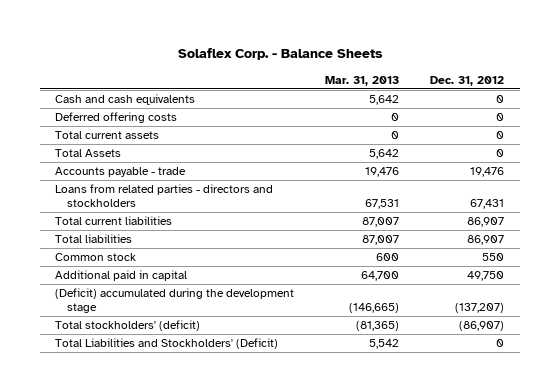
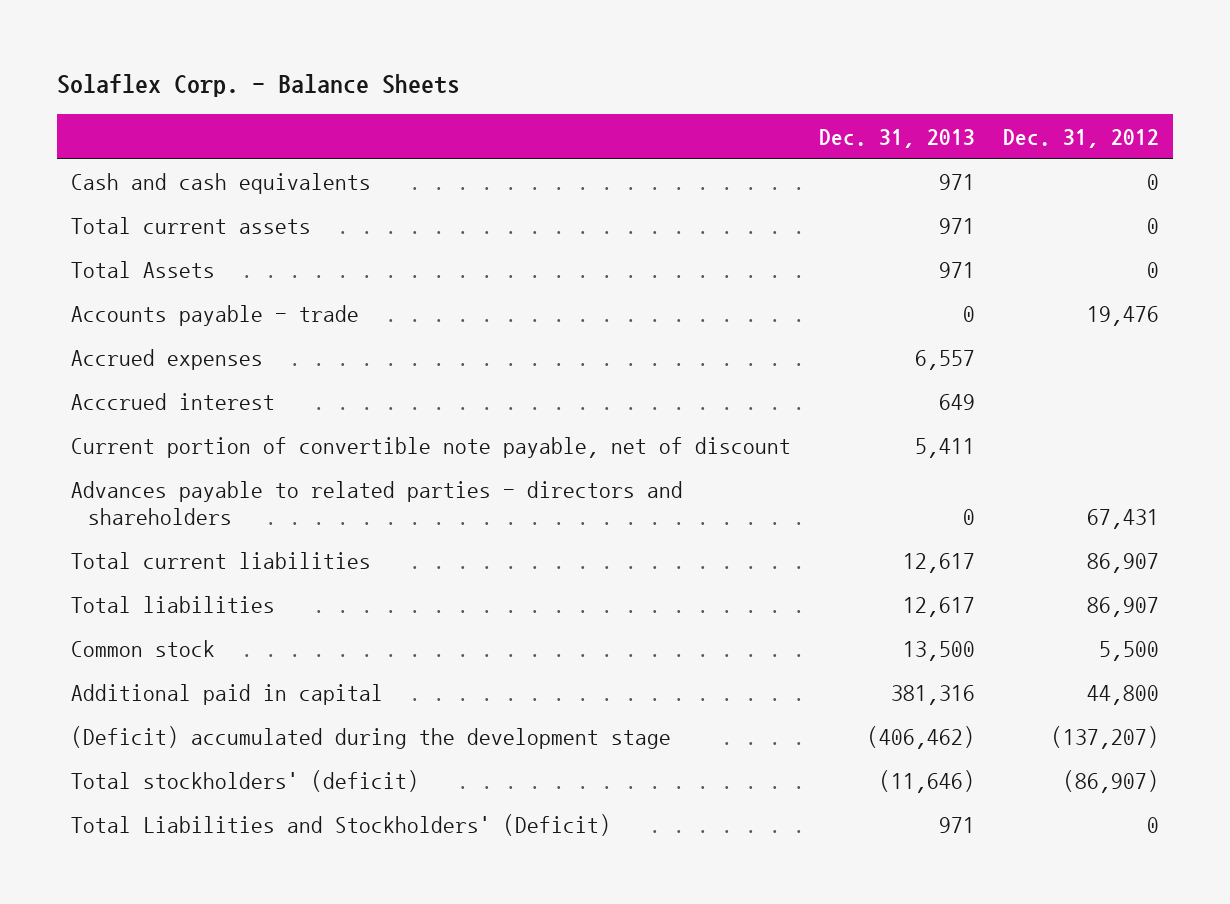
[325,75,400,86] Mar. 31, 2013 -> none
none -> [819,128,976,148] Dec. 31, 2013
[55,112,178,124] Deferred offering costs -> none
none -> [71,349,264,371] Accrued expenses
none -> [71,393,276,411] Acccrued interest
none -> [71,437,792,459] Current portion of convertible note payable, net of discount
[55,184,274,208] Loans from related parties - directors and stockholders -> [71,481,684,526] Advances payable to related parties - directors and shareholders
[482,253,505,262] 550 -> [1099,641,1160,662] 5,500
[467,271,505,282] 49,750 -> [1087,685,1160,706] 44,800

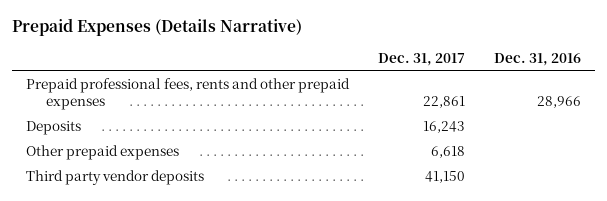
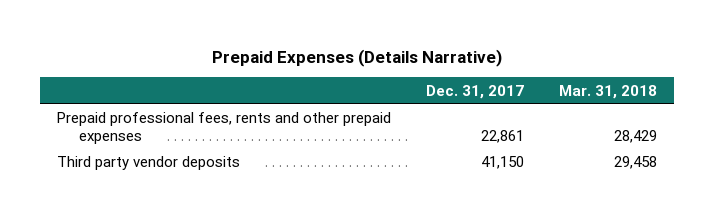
[493,53,581,67] Dec. 31, 2016 -> none
none -> [558,84,657,99] Mar. 31, 2018
[26,121,82,136] Deposits -> none
[26,145,180,161] Other prepaid expenses -> none

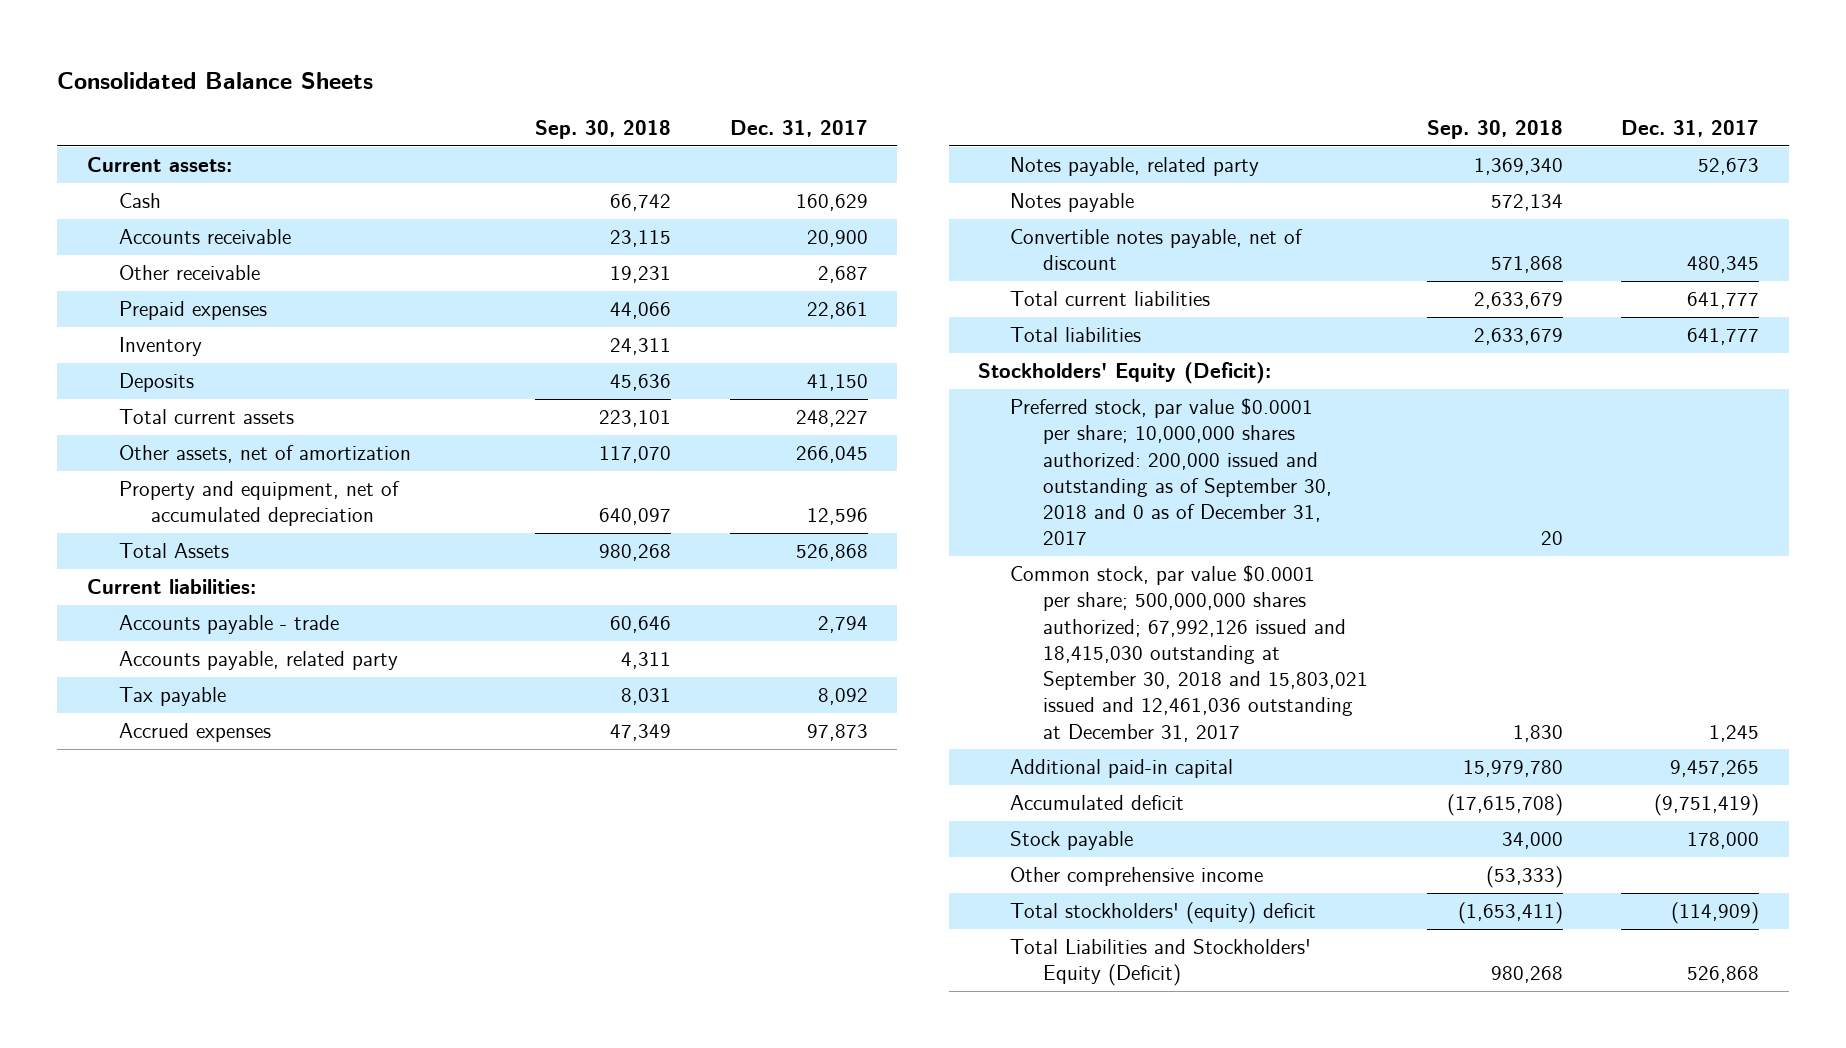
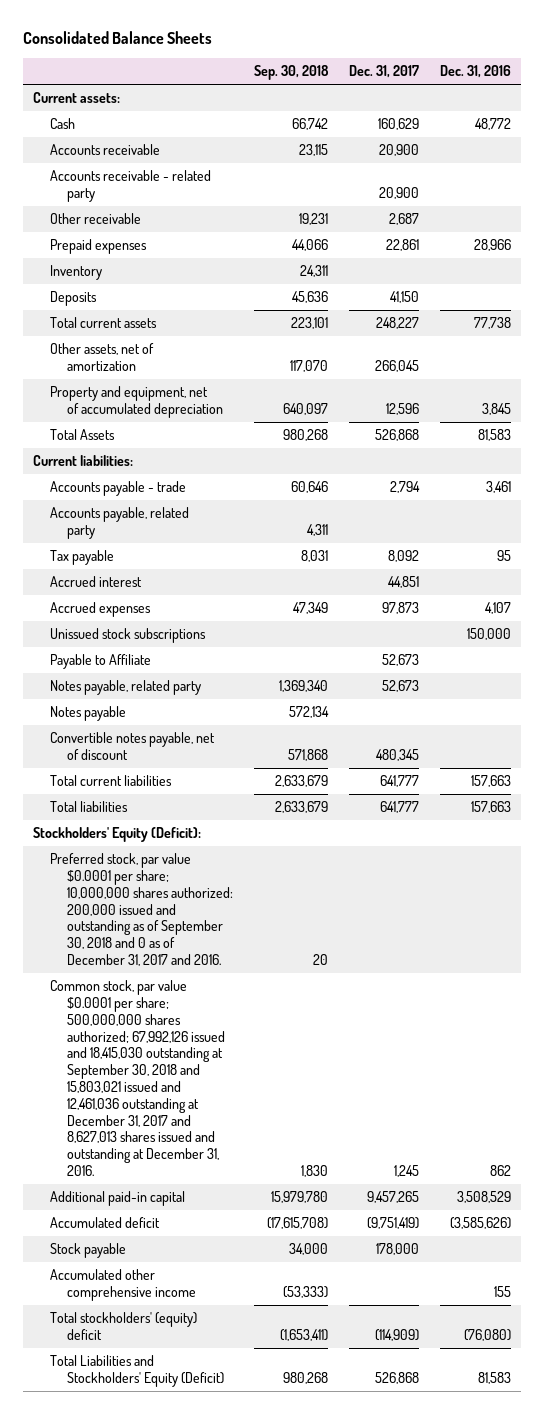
none -> [439,65,511,79] Dec. 31, 2016
none -> [50,170,212,202] Accounts receivable - related party
none -> [50,576,143,588] Accrued interest
none -> [50,628,207,644] Unissued stock subscriptions
none -> [50,654,152,670] Payable to Affiliate
[1010,398,1332,546] Preferred stock, par value $0.0001 per share; 10,000,000 shares authorized: 200,000 issued and outstanding as of September 30, 2018 and 0 as of December 31, 2017 -> [50,853,234,966] Preferred stock, par value $0.0001 per share; 10,000,000 shares authorized: 200,000 issued and outstanding as of September 30, 2018 and 0 as of December 31, 2017 and 2016.
[1010,565,1368,742] Common stock, par value $0.0001 per share; 500,000,000 shares authorized; 67,992,126 issued and 18,415,030 outstanding at September 30, 2018 and 15,803,021 issued and 12,461,036 outstanding at December 31, 2017 -> [50,980,226,1177] Common stock, par value $0.0001 per share; 500,000,000 shares authorized; 67,992,126 issued and 18,415,030 outstanding at September 30, 2018 and 15,803,021 issued and 12,461,036 outstanding at December 31, 2017 and 8,627,013 shares issued and outstanding at December 31, 2016.
[1010,867,1264,887] Other comprehensive income -> [50,1269,197,1301] Accumulated other comprehensive income

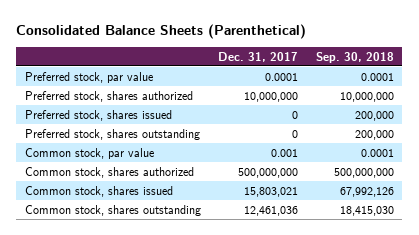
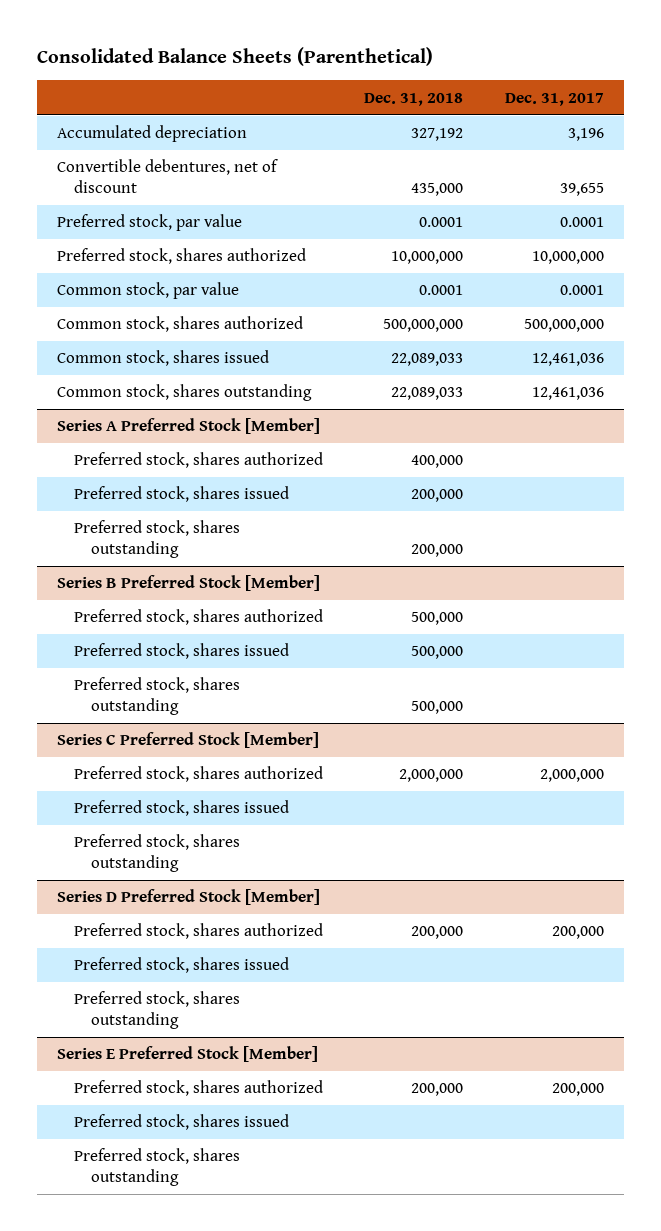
[315,51,394,63] Sep. 30, 2018 -> none
none -> [364,92,464,106] Dec. 31, 2018
none -> [57,125,248,143] Accumulated depreciation
none -> [57,159,279,194] Convertible debentures, net of discount
[24,109,172,121] Preferred stock, shares issued -> none
[24,128,200,140] Preferred stock, shares outstanding -> none
[271,148,299,157] 0.001 -> [559,285,604,296] 0.0001
[244,186,299,197] 15,803,021 -> [531,353,604,367] 12,461,036
none -> [57,418,321,435] Series A Preferred Stock [Member]
none -> [74,452,324,469] Preferred stock, shares authorized
none -> [74,486,290,503] Preferred stock, shares issued
none -> [74,520,241,559] Preferred stock, shares outstanding
none -> [57,575,321,592] Series B Preferred Stock [Member]
none -> [74,609,324,626] Preferred stock, shares authorized
none -> [74,643,290,660] Preferred stock, shares issued
none -> [74,677,241,716] Preferred stock, shares outstanding
none -> [57,732,320,749] Series C Preferred Stock [Member]
none -> [74,766,324,783] Preferred stock, shares authorized
none -> [74,800,290,817] Preferred stock, shares issued
none -> [74,834,241,873] Preferred stock, shares outstanding
none -> [57,889,321,906] Series D Preferred Stock [Member]
none -> [74,923,324,940] Preferred stock, shares authorized
none -> [74,957,290,974] Preferred stock, shares issued
none -> [74,991,241,1030] Preferred stock, shares outstanding
none -> [57,1046,319,1063] Series E Preferred Stock [Member]
none -> [74,1080,324,1097] Preferred stock, shares authorized
none -> [74,1114,290,1131] Preferred stock, shares issued
none -> [74,1148,241,1187] Preferred stock, shares outstanding

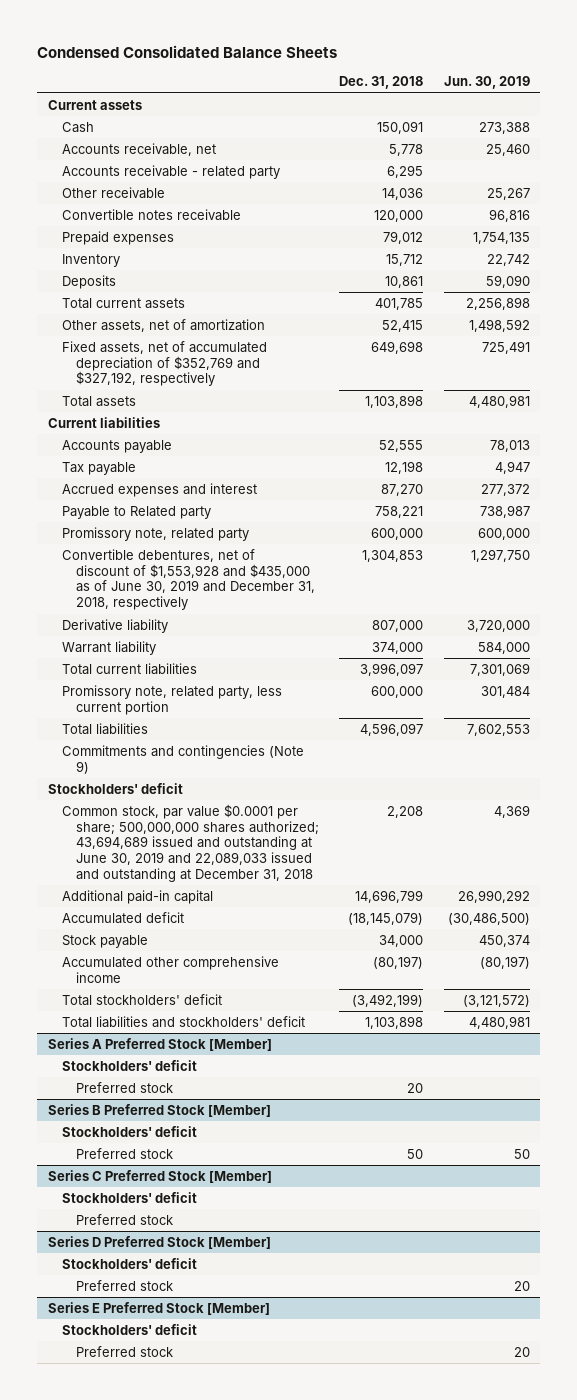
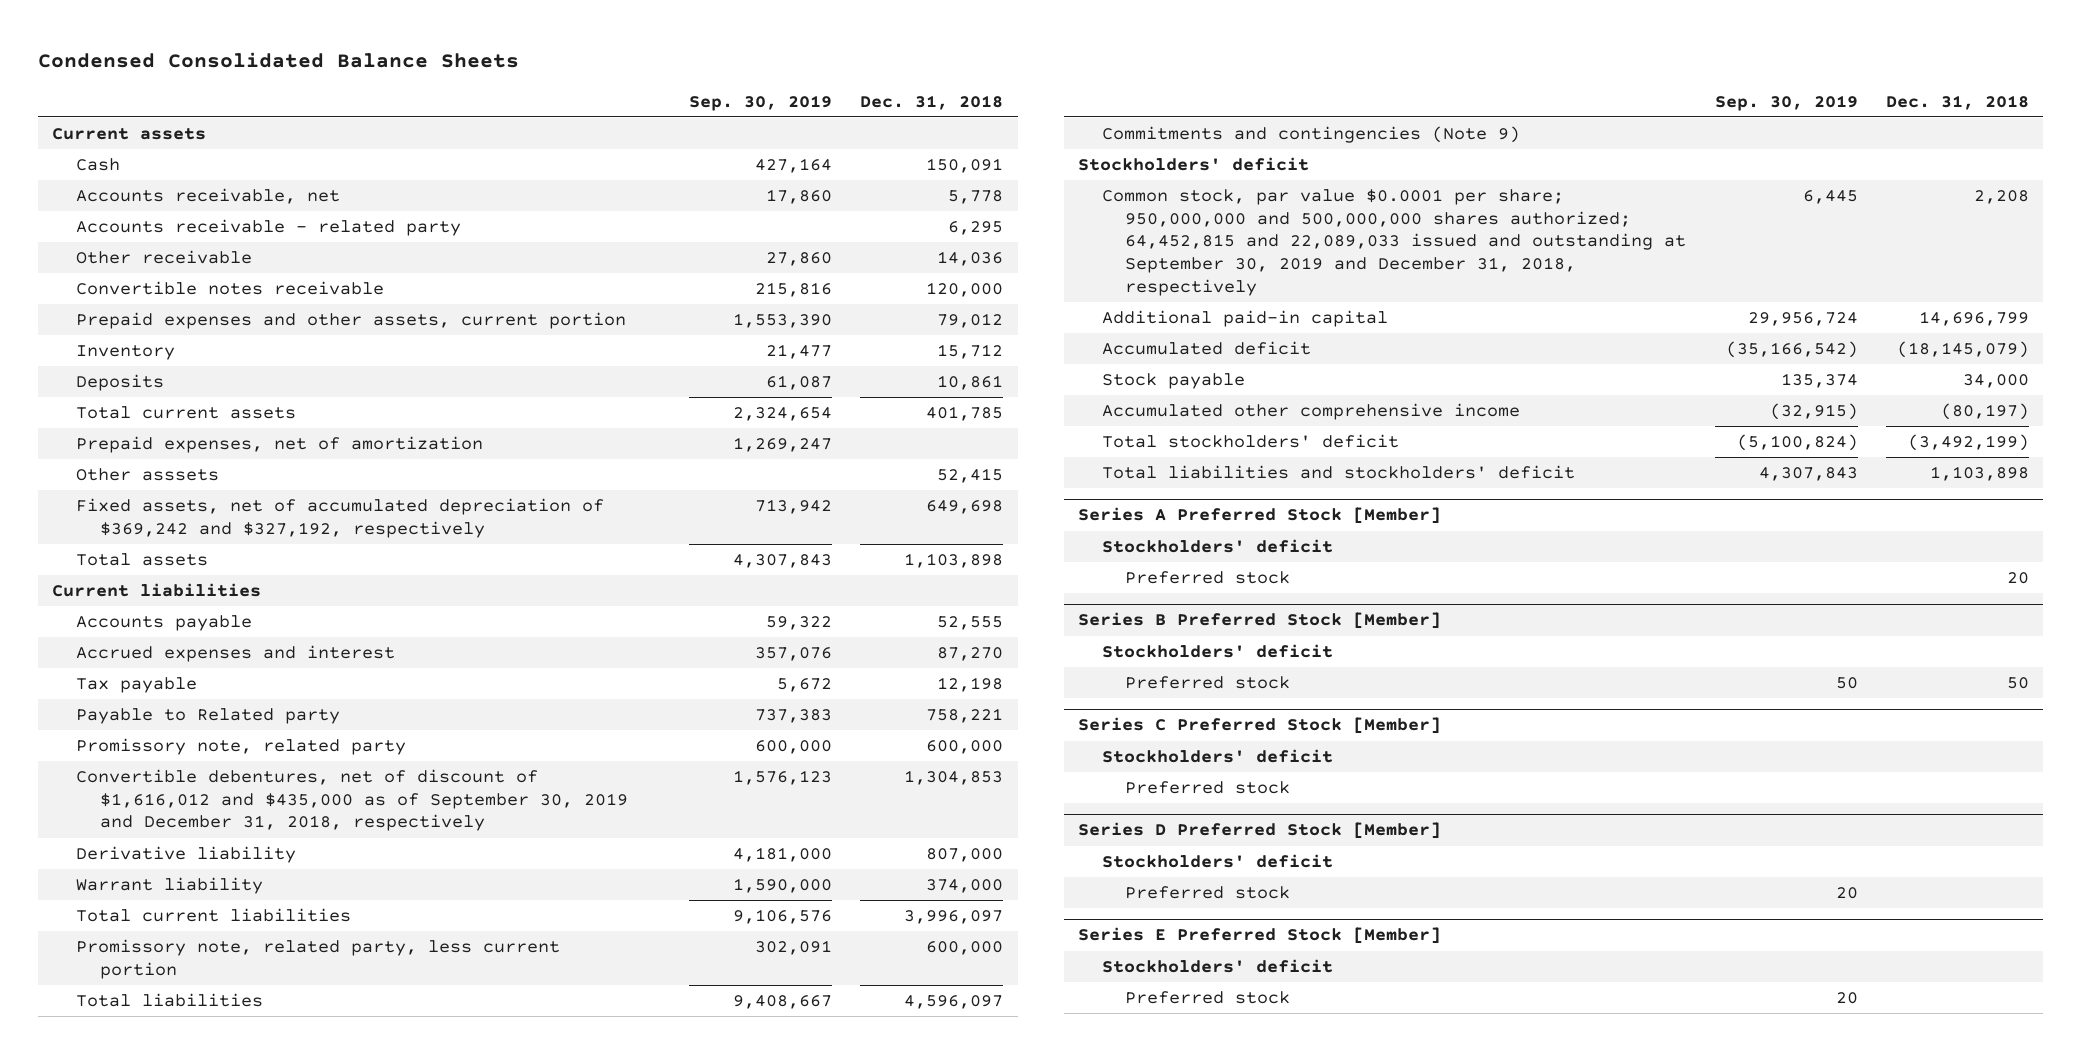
[443,76,530,90] Jun. 30, 2019 -> none
none -> [689,94,833,111] Sep. 30, 2019
[61,230,174,245] Prepaid expenses -> [76,312,627,330] Prepaid expenses and other assets, current portion
none -> [76,436,484,454] Prepaid expenses, net of amortization
[61,318,265,332] Other assets, net of amortization -> [76,468,220,482] Other asssets
[61,340,267,387] Fixed assets, net of accumulated depreciation of $352,769 and $327,192, respectively -> [76,498,605,538] Fixed assets, net of accumulated depreciation of $369,242 and $327,192, respectively
[61,461,136,475] Tax payable -> [76,677,198,694] Tax payable
[61,548,316,611] Convertible debentures, net of discount of $1,553,928 and $435,000 as of June 30, 2019 and December 31, 2018, respectively -> [76,769,628,832] Convertible debentures, net of discount of $1,616,012 and $435,000 as of September 30, 2019 and December 31, 2018, respectively
[61,803,320,883] Common stock, par value $0.0001 per share; 500,000,000 shares authorized; 43,694,689 issued and outstanding at June 30, 2019 and 22,089,033 issued and outstanding at December 31, 2018 -> [1101,189,1687,296] Common stock, par value $0.0001 per share; 950,000,000 and 500,000,000 shares authorized; 64,452,815 and 22,089,033 issued and outstanding at September 30, 2019 and December 31, 2018, respectively

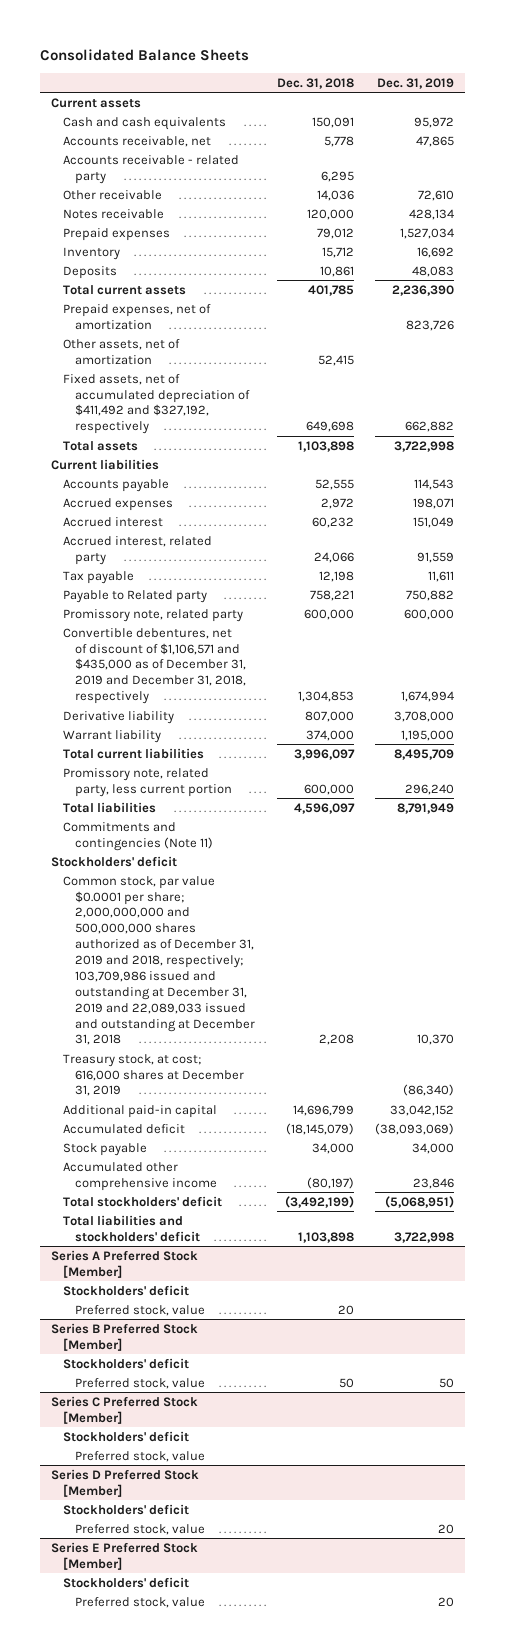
[38,51,520,68] Condensed Consolidated Balance Sheets -> [40,49,250,62] Consolidated Balance Sheets
[689,94,833,111] Sep. 30, 2019 -> none
none -> [376,77,454,89] Dec. 31, 2019
[76,158,121,172] Cash -> [62,116,226,130] Cash and cash equivalents
[76,281,385,296] Convertible notes receivable -> [62,208,164,219] Notes receivable
[76,312,627,330] Prepaid expenses and other assets, current portion -> [62,227,170,241] Prepaid expenses
[76,468,220,482] Other asssets -> [62,338,180,365] Other assets, net of amortization
[76,498,605,538] Fixed assets, net of accumulated depreciation of $369,242 and $327,192, respectively -> [62,373,251,435] Fixed assets, net of accumulated depreciation of $411,492 and $327,192, respectively
[76,645,396,663] Accrued expenses and interest -> [62,497,173,511] Accrued expenses
[937,647,1004,662] 87,270 -> [320,497,354,509] 2,972
none -> [62,516,163,527] Accrued interest
none -> [62,535,212,565] Accrued interest, related party
[76,769,628,832] Convertible debentures, net of discount of $1,616,012 and $435,000 as of September 30, 2019 and December 31, 2018, respectively -> [62,627,247,705] Convertible debentures, net of discount of $1,106,571 and $435,000 as of December 31, 2019 and December 31, 2018, respectively
[1101,126,1520,144] Commitments and contingencies (Note 9) -> [62,821,214,851] Commitments and contingencies (Note 11)
[1101,189,1687,296] Common stock, par value $0.0001 per share; 950,000,000 and 500,000,000 shares authorized; 64,452,815 and 22,089,033 issued and outstanding at September 30, 2019 and December 31, 2018, respectively -> [62,875,256,1046] Common stock, par value $0.0001 per share; 2,000,000,000 and 500,000,000 shares authorized as of December 31, 2019 and 2018, respectively; 103,709,986 issued and outstanding at December 31, 2019 and 22,089,033 issued and outstanding at December 31, 2018
none -> [62,1053,245,1097] Treasury stock, at cost; 616,000 shares at December 31, 2019
[1125,571,1291,585] Preferred stock -> [75,1304,206,1316] Preferred stock, value
[1125,676,1291,690] Preferred stock -> [75,1377,206,1389] Preferred stock, value
[1125,781,1291,795] Preferred stock -> [75,1450,206,1462] Preferred stock, value
[1125,886,1291,900] Preferred stock -> [75,1523,206,1535] Preferred stock, value
[1125,991,1291,1005] Preferred stock -> [75,1596,206,1608] Preferred stock, value

